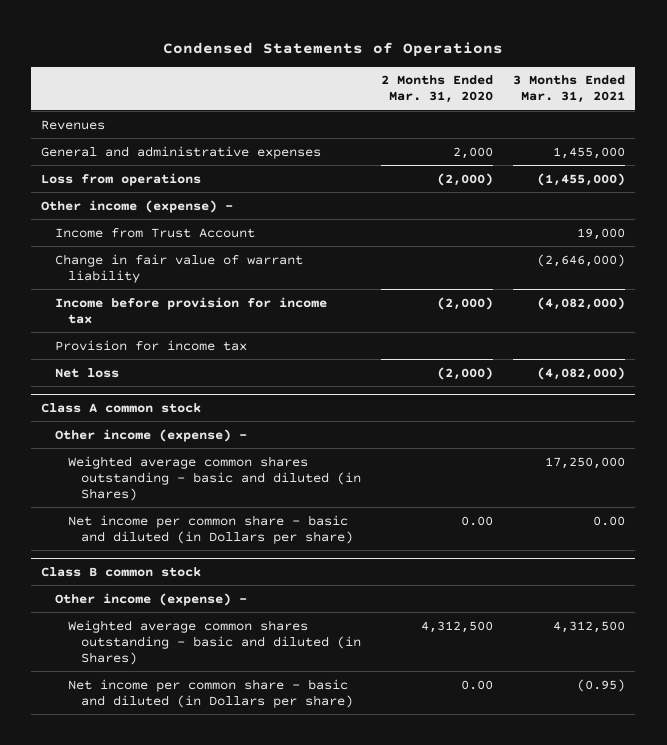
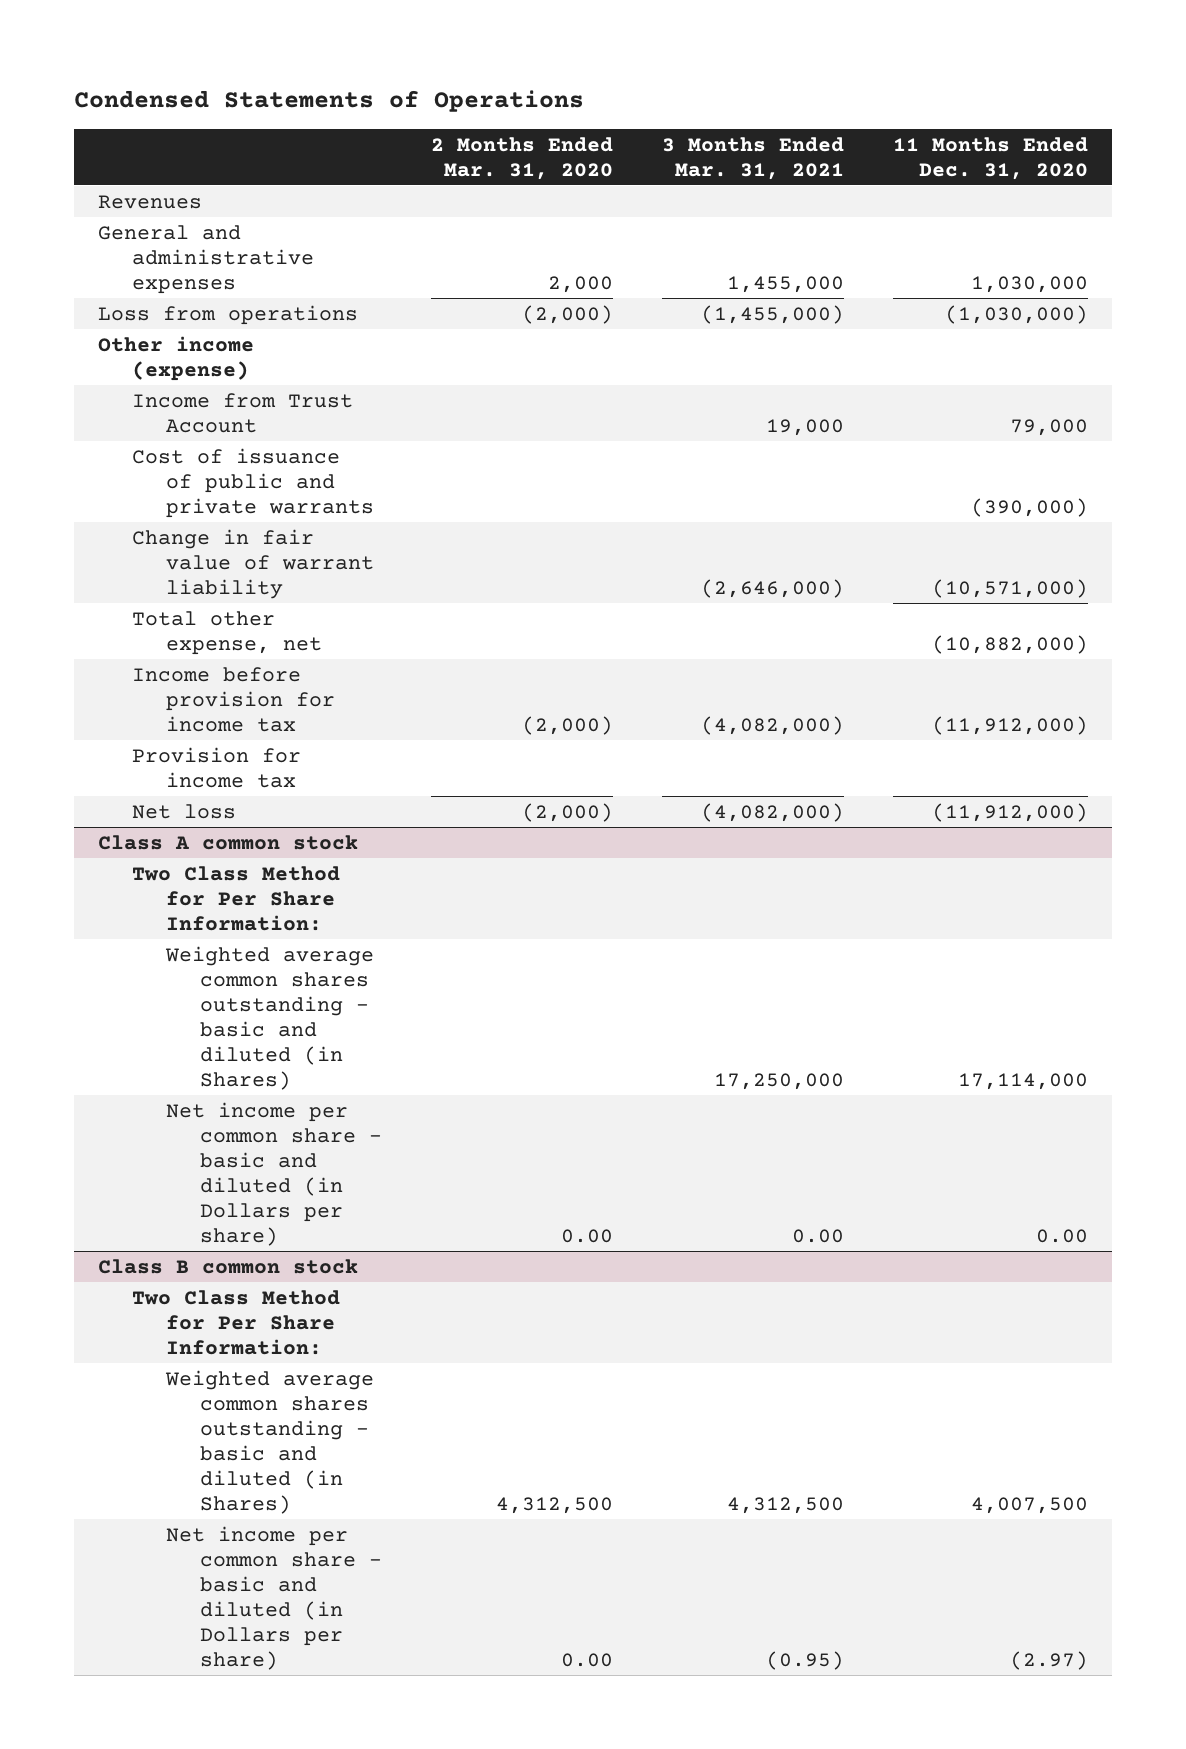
none -> [892,136,1088,180] 11 Months Ended Dec. 31, 2020
[41,199,234,213] Other income (expense) - -> [98,335,255,381] Other income (expense)
none -> [132,447,375,518] Cost of issuance of public and private warrants
none -> [132,610,323,655] Total other expense, net
[54,428,247,442] Other income (expense) - -> none
none -> [132,865,341,931] Two Class Method for Per Share Information:
[54,592,247,606] Other income (expense) - -> none
none -> [132,1289,341,1355] Two Class Method for Per Share Information:

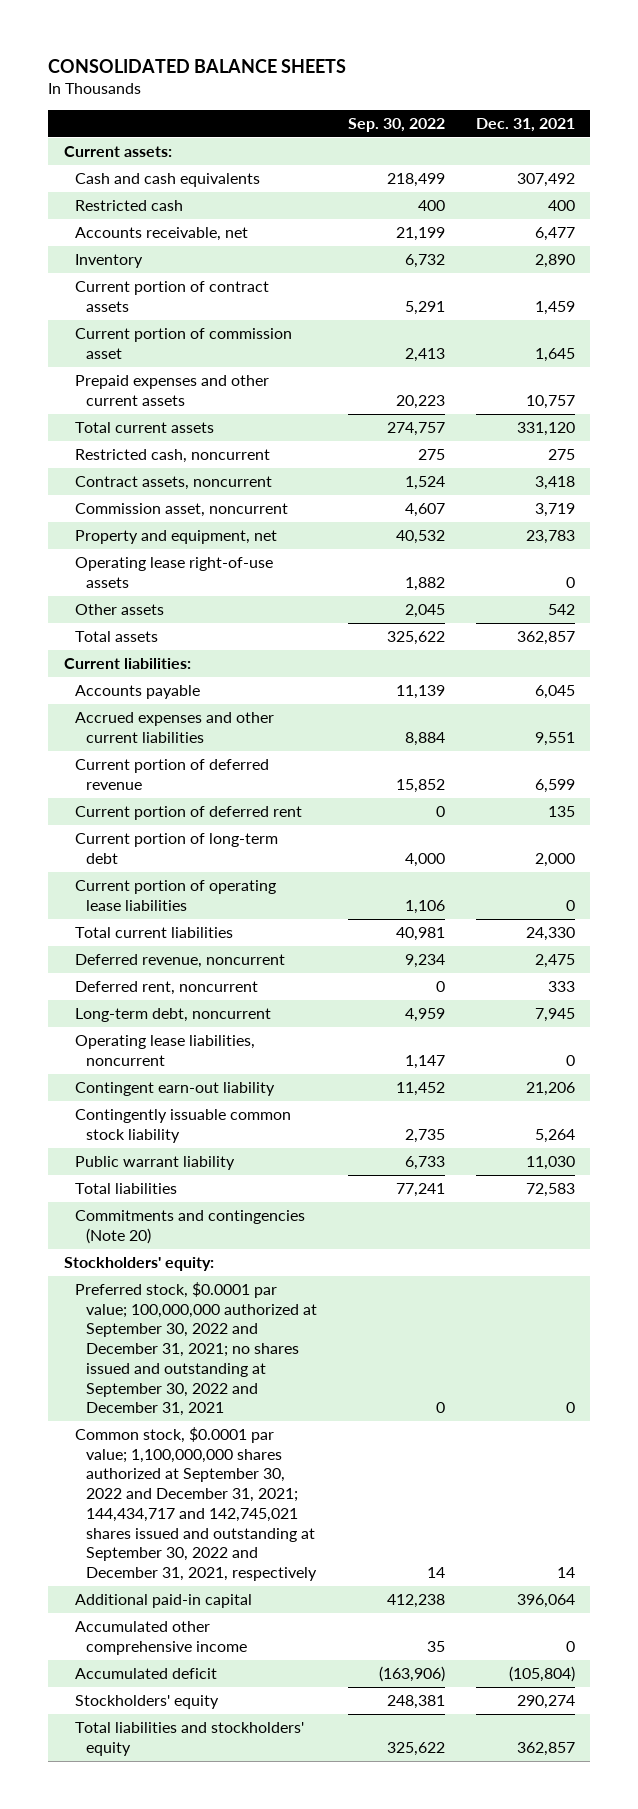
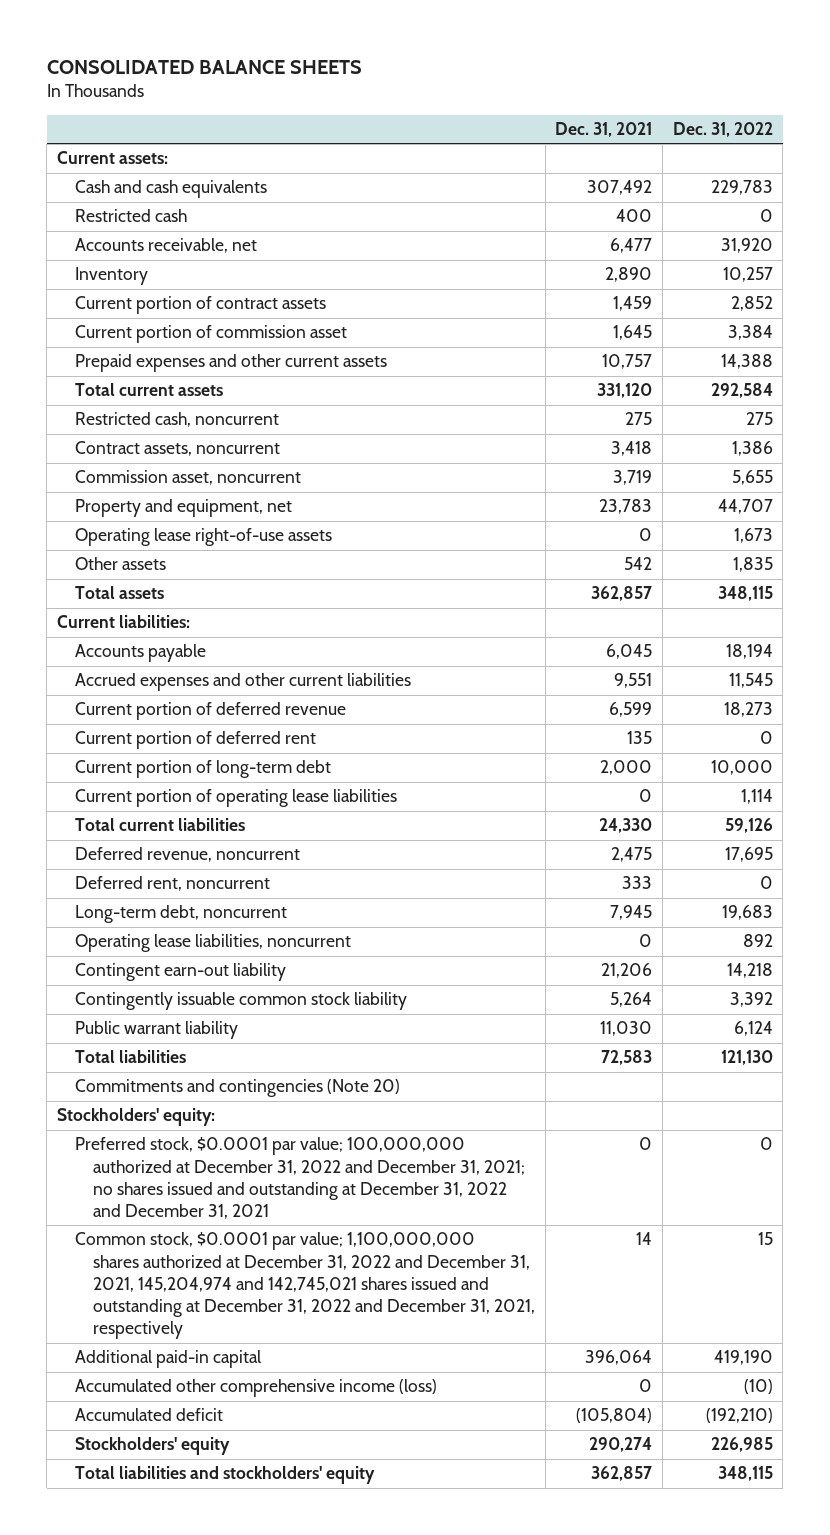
[347,117,445,132] Sep. 30, 2022 -> none
none -> [672,122,773,138] Dec. 31, 2022
[74,1282,318,1417] Preferred stock, $0.0001 par value; 100,000,000 authorized at September 30, 2022 and December 31, 2021; no shares issued and outstanding at September 30, 2022 and December 31, 2021 -> [75,1137,526,1220] Preferred stock, $0.0001 par value; 100,000,000 authorized at December 31, 2022 and December 31, 2021; no shares issued and outstanding at December 31, 2022 and December 31, 2021
[74,1427,318,1581] Common stock, $0.0001 par value; 1,100,000,000 shares authorized at September 30, 2022 and December 31, 2021; 144,434,717 and 142,745,021 shares issued and outstanding at September 30, 2022 and December 31, 2021, respectively -> [75,1232,536,1340] Common stock, $0.0001 par value; 1,100,000,000 shares authorized at December 31, 2022 and December 31, 2021, 145,204,974 and 142,745,021 shares issued and outstanding at December 31, 2022 and December 31, 2021, respectively
[74,1621,248,1655] Accumulated other comprehensive income -> [75,1379,438,1398] Accumulated other comprehensive income (loss)

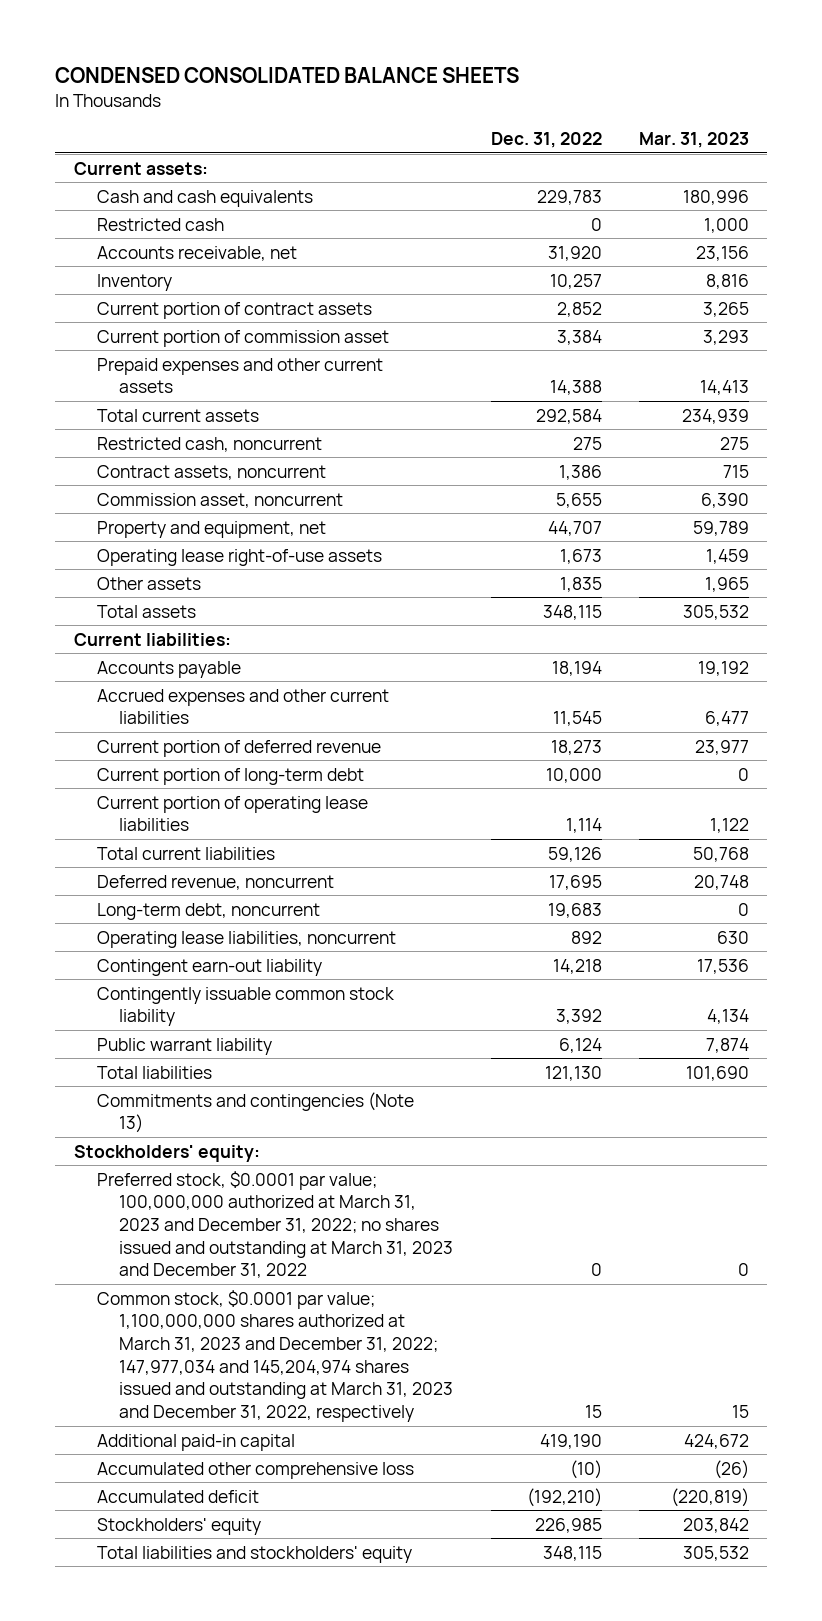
[46,59,362,74] CONSOLIDATED BALANCE SHEETS -> [55,66,520,83] CONDENSED CONSOLIDATED BALANCE SHEETS
[555,122,653,138] Dec. 31, 2021 -> none
none -> [638,132,749,149] Mar. 31, 2023
[75,731,317,750] Current portion of deferred rent -> none
[75,876,271,892] Deferred rent, noncurrent -> none
[75,1079,401,1098] Commitments and contingencies (Note 20) -> [96,1091,414,1134] Commitments and contingencies (Note 13)
[75,1137,526,1220] Preferred stock, $0.0001 par value; 100,000,000 authorized at December 31, 2022 and December 31, 2021; no shares issued and outstanding at December 31, 2022 and December 31, 2021 -> [96,1170,454,1279] Preferred stock, $0.0001 par value; 100,000,000 authorized at March 31, 2023 and December 31, 2022; no shares issued and outstanding at March 31, 2023 and December 31, 2022
[75,1232,536,1340] Common stock, $0.0001 par value; 1,100,000,000 shares authorized at December 31, 2022 and December 31, 2021, 145,204,974 and 142,745,021 shares issued and outstanding at December 31, 2022 and December 31, 2021, respectively -> [96,1289,454,1422] Common stock, $0.0001 par value; 1,100,000,000 shares authorized at March 31, 2023 and December 31, 2022; 147,977,034 and 145,204,974 shares issued and outstanding at March 31, 2023 and December 31, 2022, respectively
[75,1379,438,1398] Accumulated other comprehensive income (loss) -> [96,1461,414,1479] Accumulated other comprehensive loss

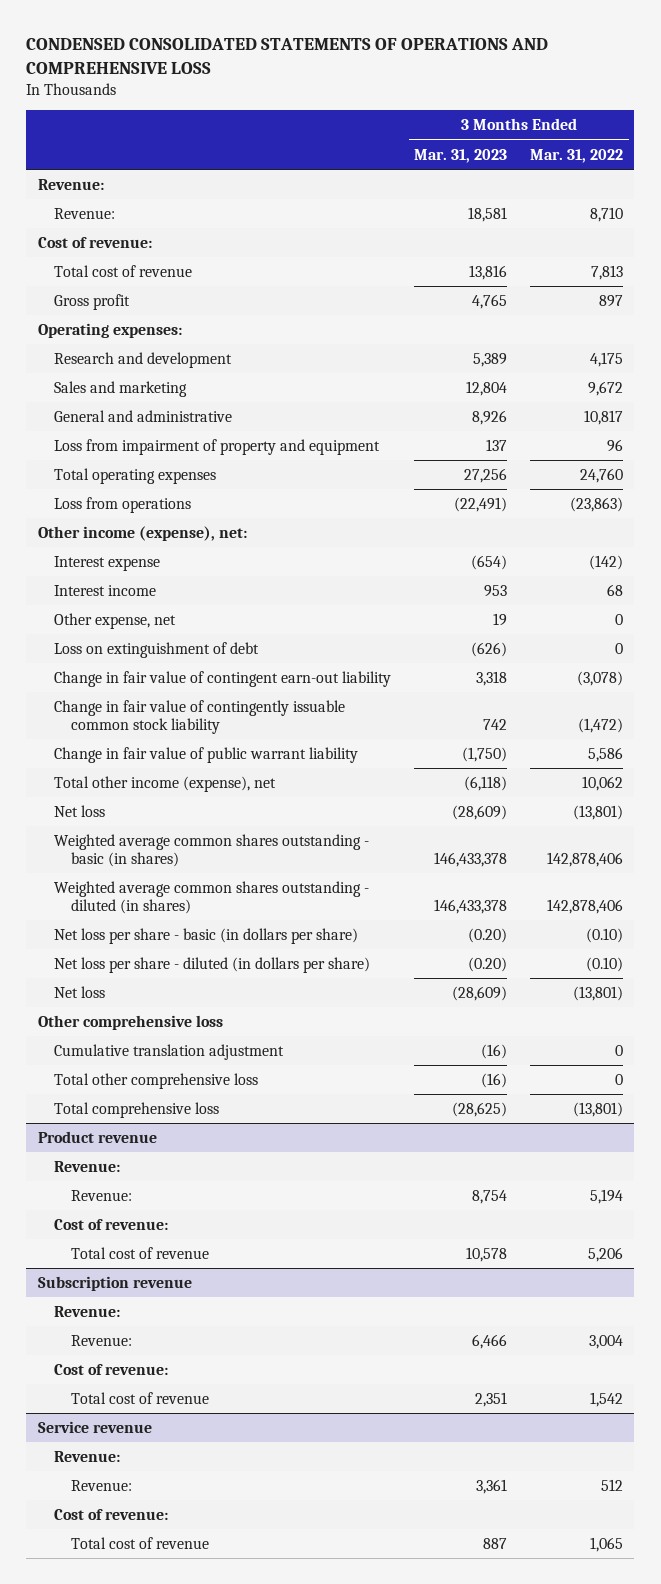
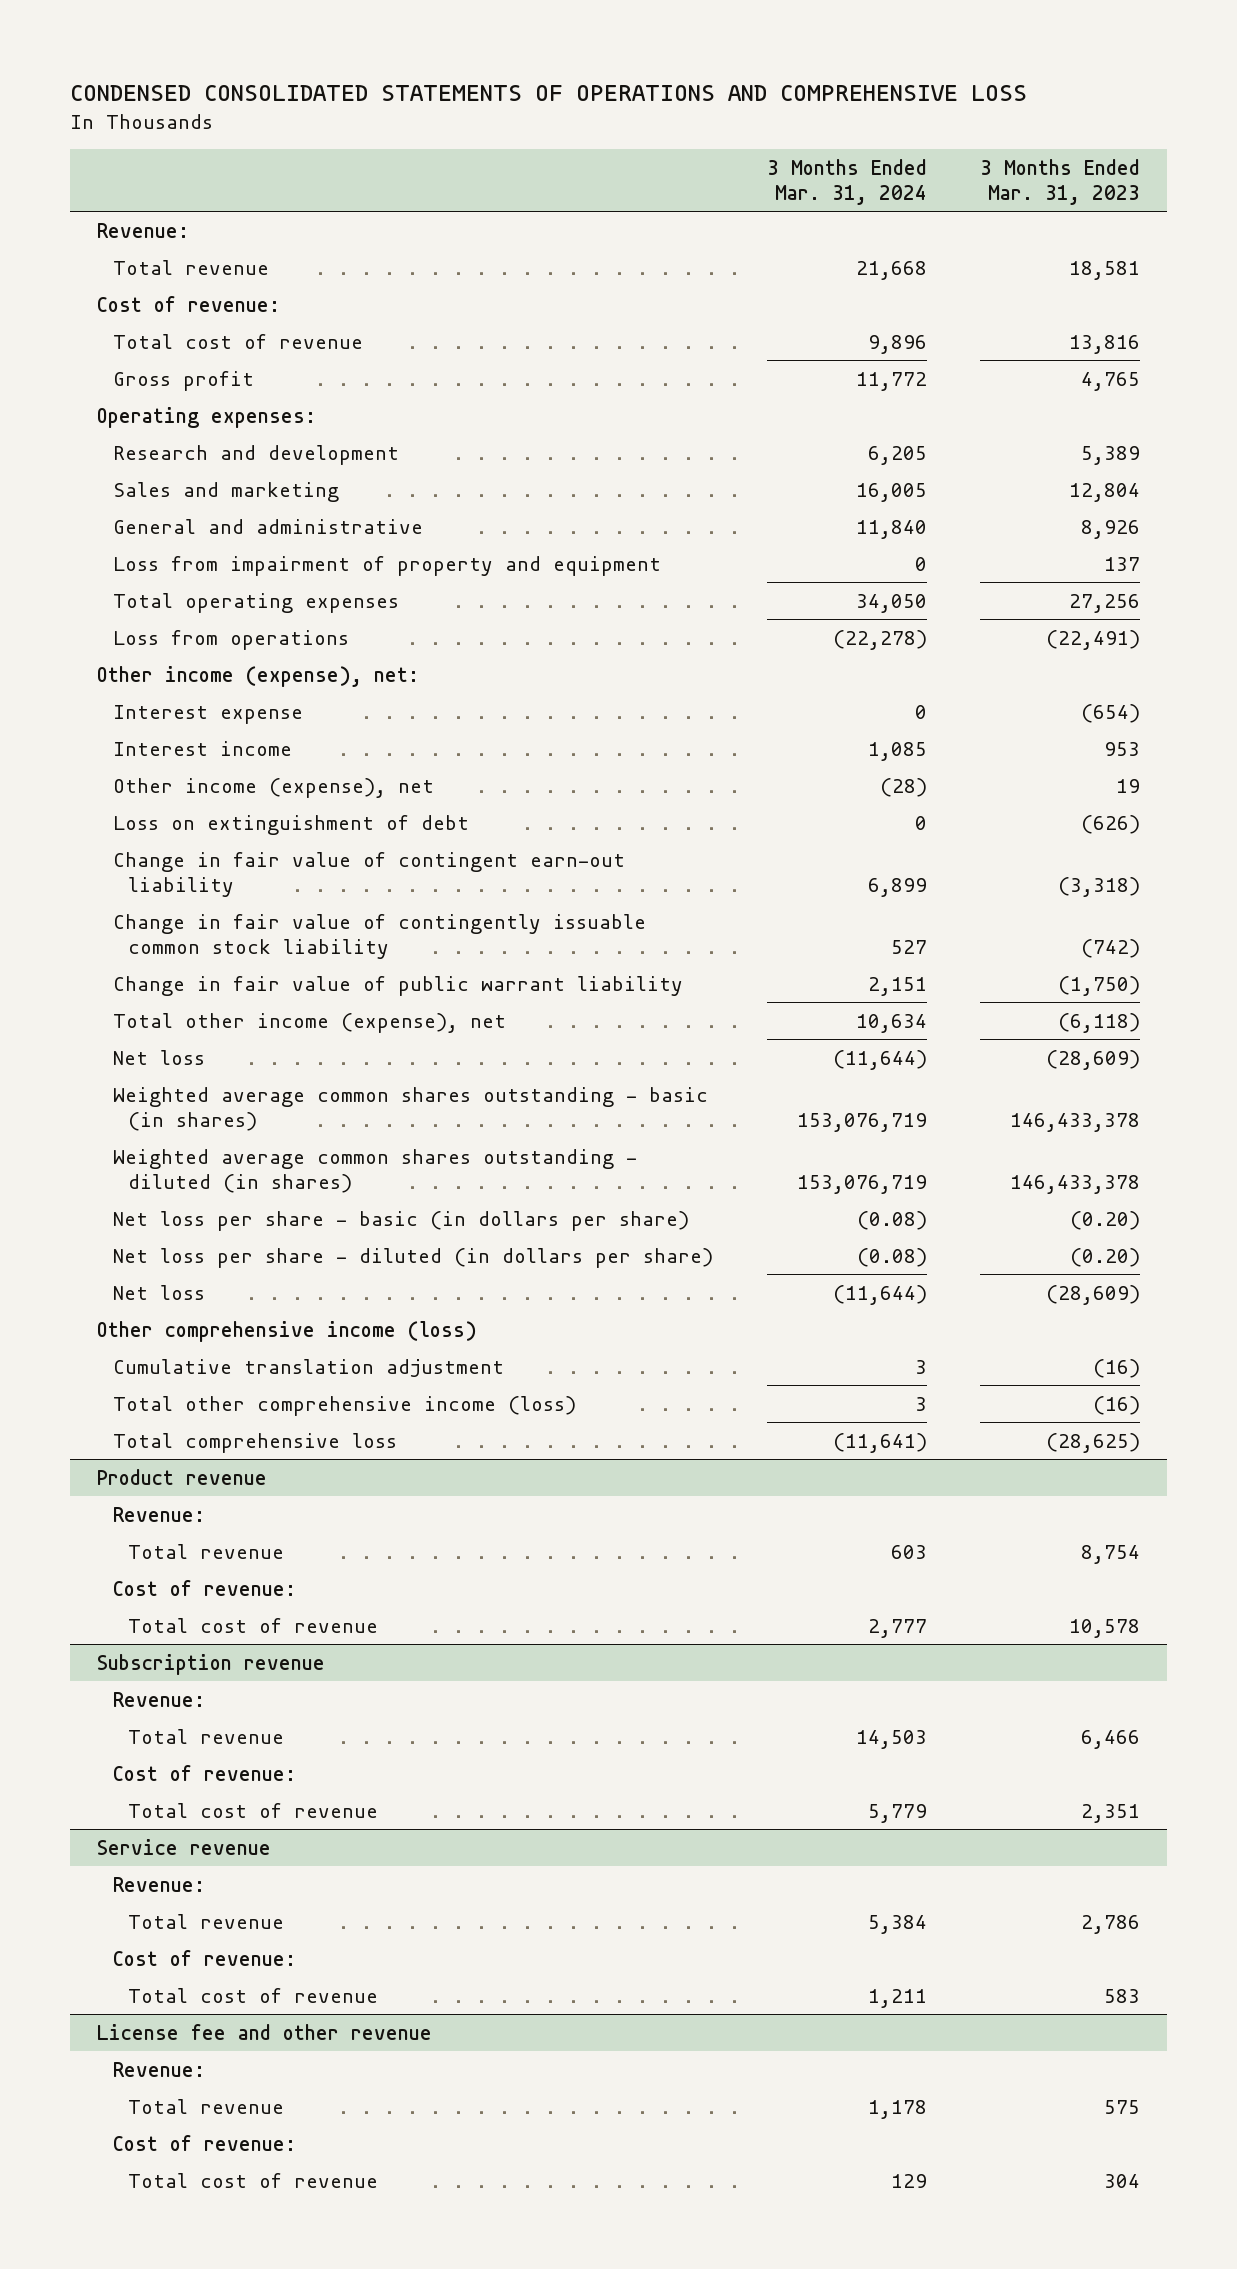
[529,148,623,163] Mar. 31, 2022 -> none
none -> [766,158,927,205] 3 Months Ended Mar. 31, 2024
[54,207,116,219] Revenue: -> [112,259,269,275] Total revenue
[54,612,177,629] Other expense, net -> [112,777,434,798] Other income (expense), net
[476,670,508,686] 3,318 -> [1058,876,1141,897] (3,318)
[483,718,508,730] 742 -> [1081,938,1141,958] (742)
[37,1014,223,1030] Other comprehensive loss -> [96,1320,477,1342] Other comprehensive income (loss)
[54,1072,259,1089] Total other comprehensive loss -> [112,1395,576,1416] Total other comprehensive income (loss)
[71,1189,133,1201] Revenue: -> [128,1543,285,1559] Total revenue
[71,1334,133,1346] Revenue: -> [128,1728,285,1744] Total revenue
[71,1479,133,1491] Revenue: -> [128,1913,285,1929] Total revenue
[476,1478,508,1494] 3,361 -> [1081,1914,1141,1934] 2,786
[483,1537,508,1549] 887 -> [1104,1988,1141,2003] 583
none -> [96,2023,432,2040] License fee and other revenue
none -> [112,2061,205,2077] Revenue:
none -> [128,2098,285,2114] Total revenue
none -> [112,2134,296,2151] Cost of revenue:
none -> [128,2172,379,2188] Total cost of revenue

